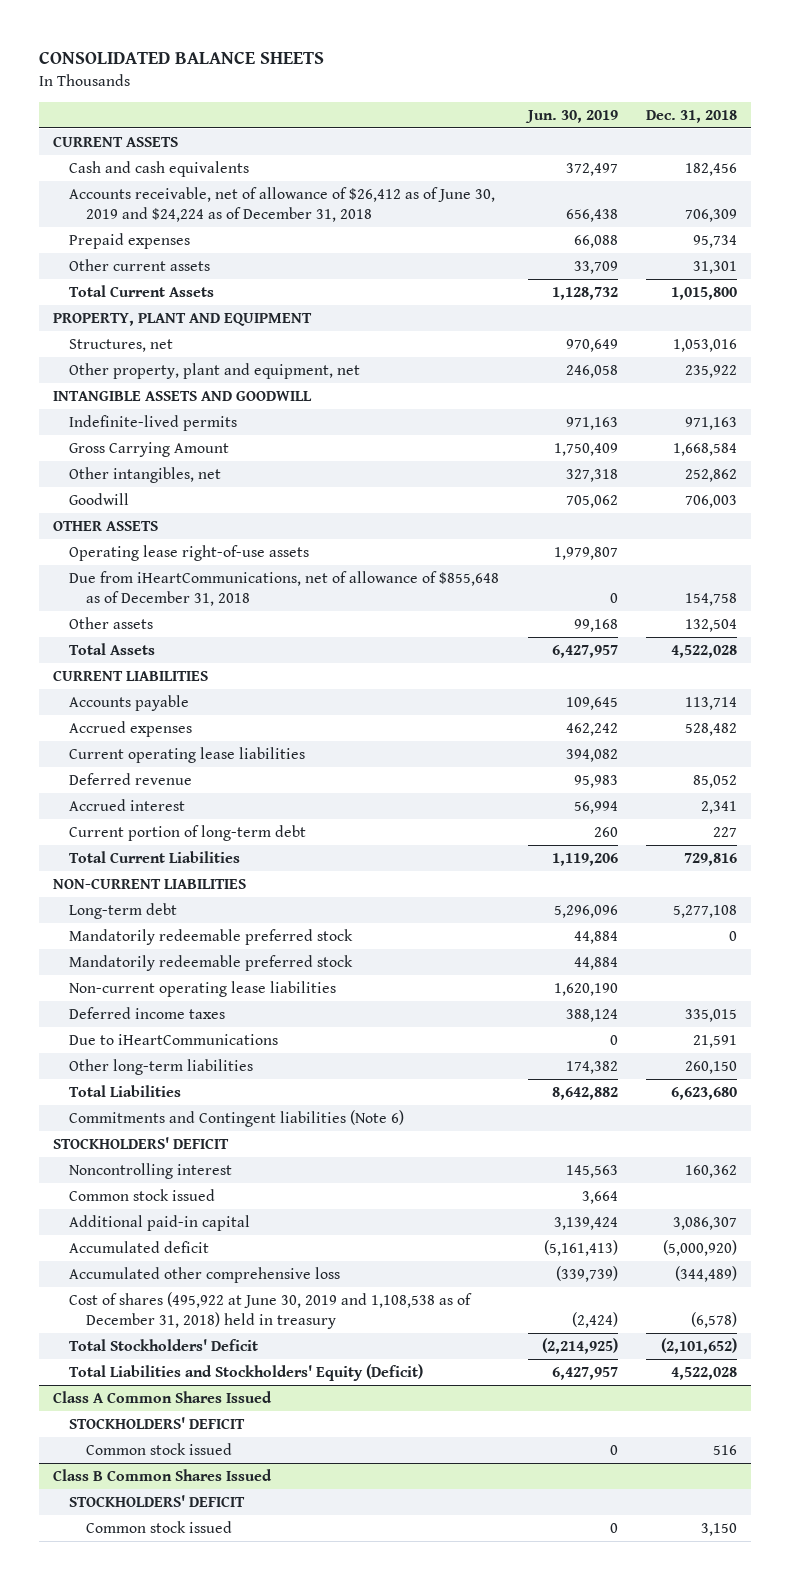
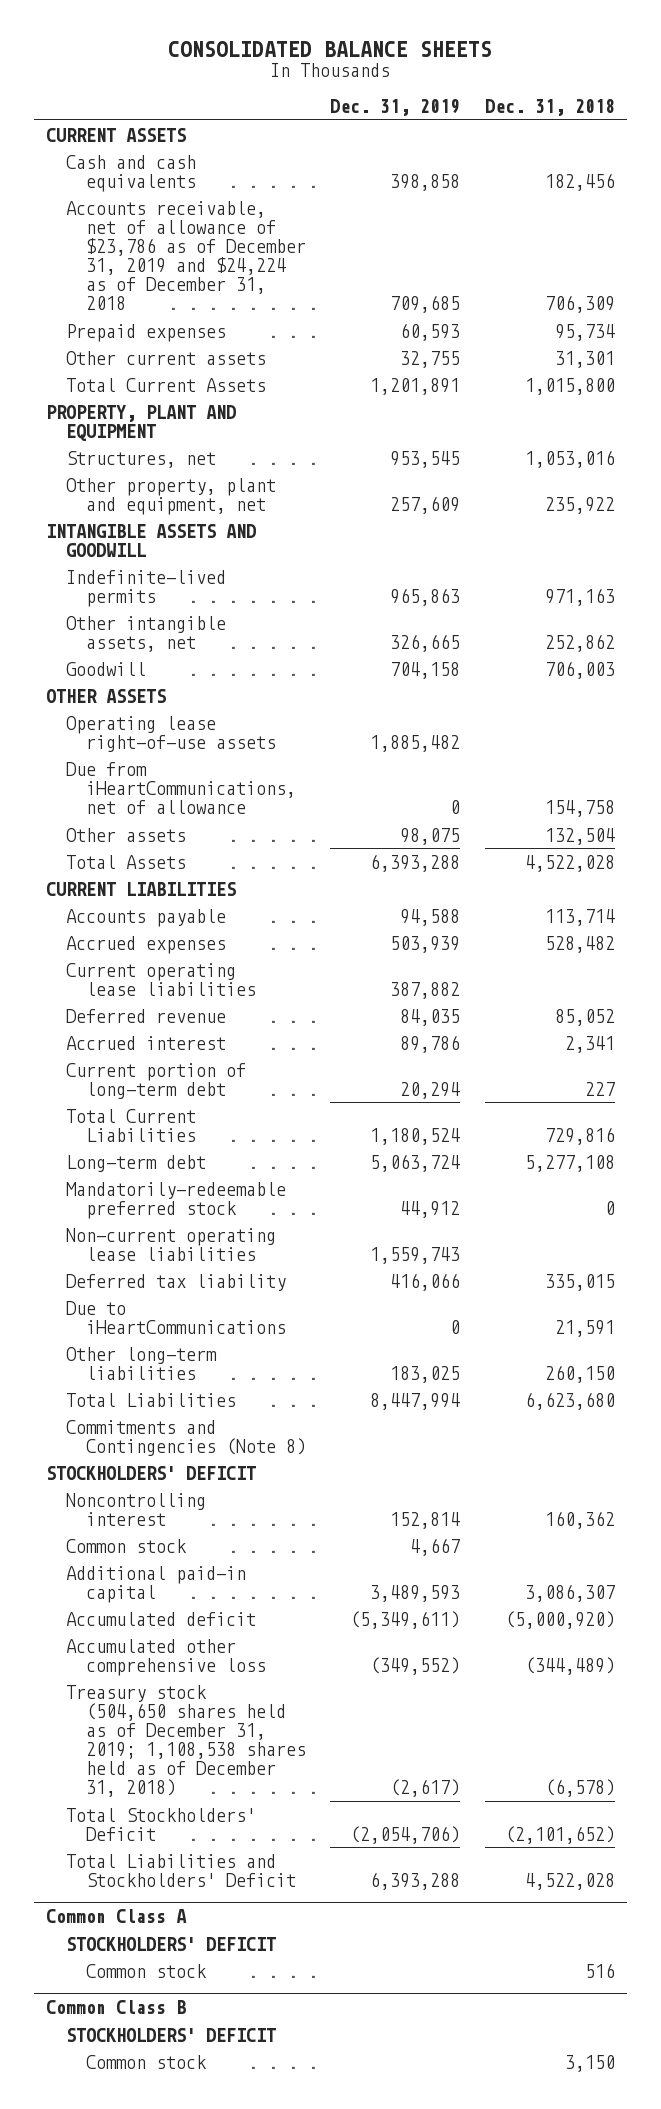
[524,109,618,123] Jun. 30, 2019 -> none
none -> [330,99,461,117] Dec. 31, 2019
[69,186,496,223] Accounts receivable, net of allowance of $26,412 as of June 30, 2019 and $24,224 as of December 31, 2018 -> [65,200,306,311] Accounts receivable, net of allowance of $23,786 as of December 31, 2019 and $24,224 as of December 31, 2018
[69,441,230,457] Gross Carrying Amount -> none
[69,466,222,483] Other intangibles, net -> [65,615,226,652] Other intangible assets, net
[69,570,500,607] Due from iHeartCommunications, net of allowance of $855,648 as of December 31, 2018 -> [65,761,296,814] Due from iHeartCommunications, net of allowance
[52,877,246,889] NON-CURRENT LIABILITIES -> none
[69,954,354,971] Mandatorily redeemable preferred stock -> none
[69,928,354,945] Mandatorily redeemable preferred stock -> [65,1181,286,1219] Mandatorily-redeemable preferred stock
[69,1006,226,1019] Deferred income taxes -> [65,1273,286,1291] Deferred tax liability
[69,1109,405,1127] Commitments and Contingent liabilities (Note 6) -> [65,1419,306,1456] Commitments and Contingencies (Note 8)
[69,1188,216,1201] Common stock issued -> [65,1538,187,1553] Common stock
[69,1291,473,1330] Cost of shares (495,922 at June 30, 2019 and 1,108,538 as of December 31, 2018) held in treasury -> [65,1684,306,1798] Treasury stock (504,650 shares held as of December 31, 2019; 1,108,538 shares held as of December 31, 2018)
[69,1363,424,1381] Total Liabilities and Stockholders' Equity (Deficit) -> [65,1853,296,1887] Total Liabilities and Stockholders' Deficit
[52,1390,272,1403] Class A Common Shares Issued -> [45,1909,187,1924] Common Class A
[86,1442,233,1455] Common stock issued -> [85,1963,207,1978] Common stock
[52,1468,272,1481] Class B Common Shares Issued -> [45,2000,186,2015] Common Class B
[86,1520,233,1533] Common stock issued -> [85,2054,207,2069] Common stock

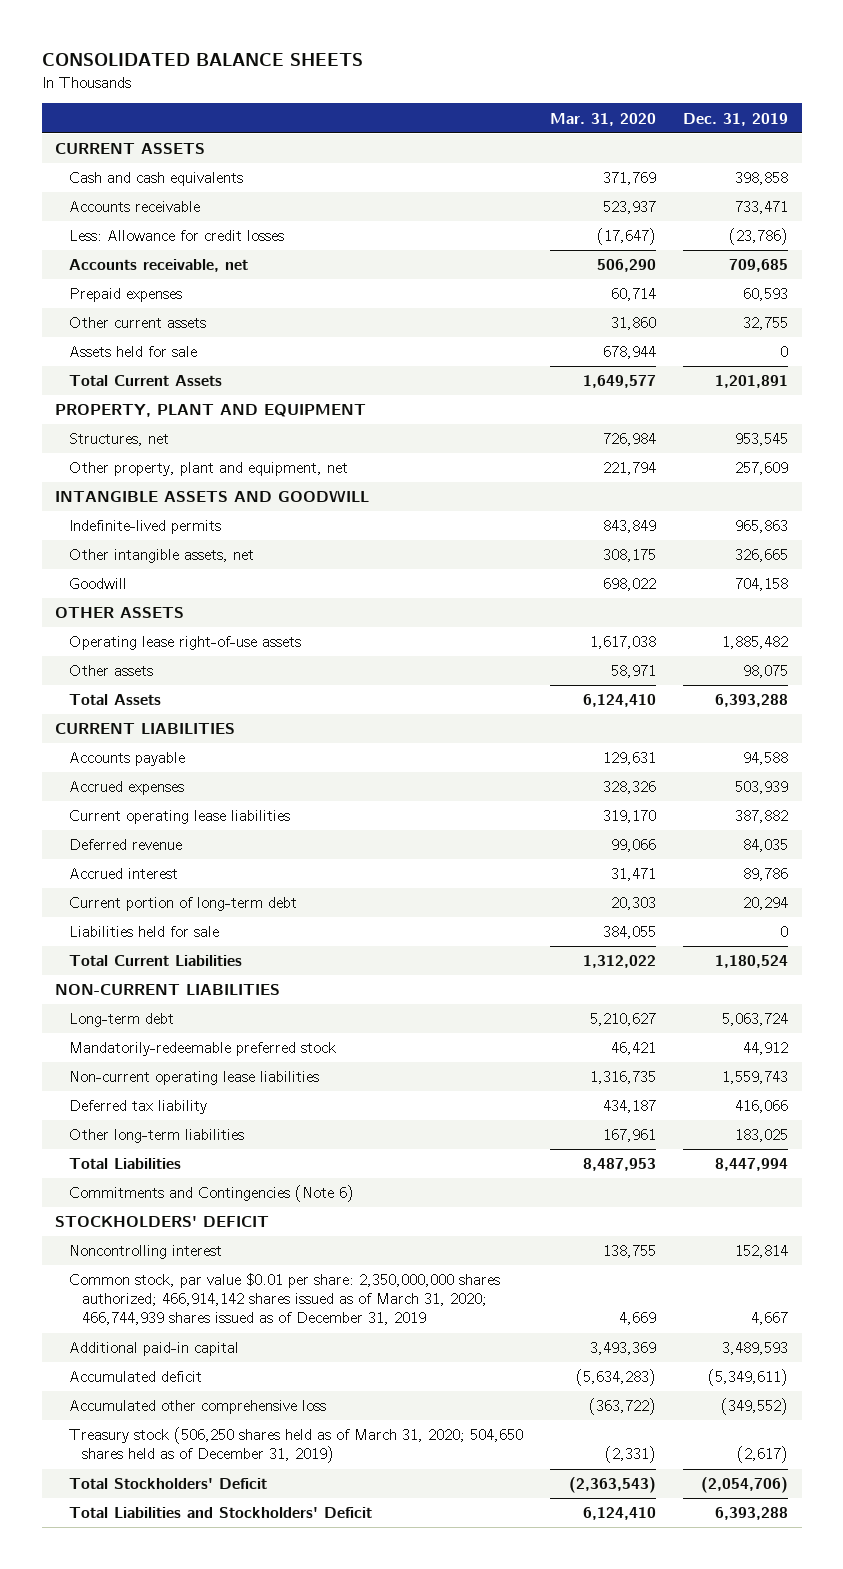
[484,99,615,117] Dec. 31, 2018 -> none
none -> [549,112,656,126] Mar. 31, 2020
none -> [68,201,200,213] Accounts receivable
none -> [68,230,284,242] Less: Allowance for credit losses
[65,200,306,311] Accounts receivable, net of allowance of $23,786 as of December 31, 2019 and $24,224 as of December 31, 2018 -> [68,259,248,273] Accounts receivable, net
none -> [68,346,197,358] Assets held for sale
[65,761,296,814] Due from iHeartCommunications, net of allowance -> none
none -> [68,926,219,938] Liabilities held for sale
none -> [55,984,281,996] NON-CURRENT LIABILITIES
[65,1300,286,1334] Due to iHeartCommunications -> none
[65,1419,306,1456] Commitments and Contingencies (Note 8) -> [68,1185,354,1203] Commitments and Contingencies (Note 6)
[65,1538,187,1553] Common stock -> [68,1273,500,1326] Common stock, par value $0.01 per share: 2,350,000,000 shares authorized; 466,914,142 shares issued as of March 31, 2020; 466,744,939 shares issued as of December 31, 2019
[65,1684,306,1798] Treasury stock (504,650 shares held as of December 31, 2019; 1,108,538 shares held as of December 31, 2018) -> [68,1427,523,1464] Treasury stock (506,250 shares held as of March 31, 2020; 504,650 shares held as of December 31, 2019)
[45,1909,187,1924] Common Class A -> none
[65,1936,276,1951] STOCKHOLDERS' DEFICIT -> none
[85,1963,207,1978] Common stock -> none
[45,2000,186,2015] Common Class B -> none
[65,2027,276,2042] STOCKHOLDERS' DEFICIT -> none
[85,2054,207,2069] Common stock -> none

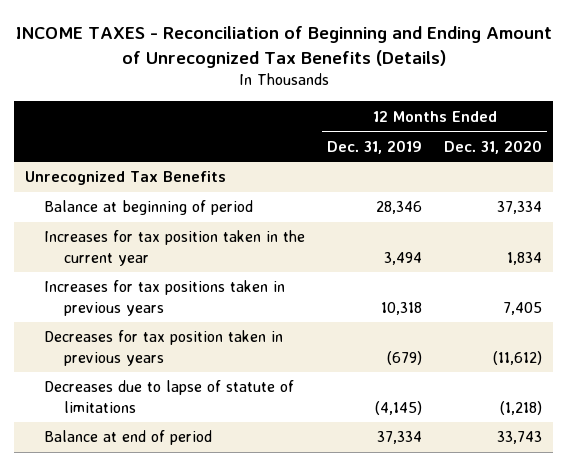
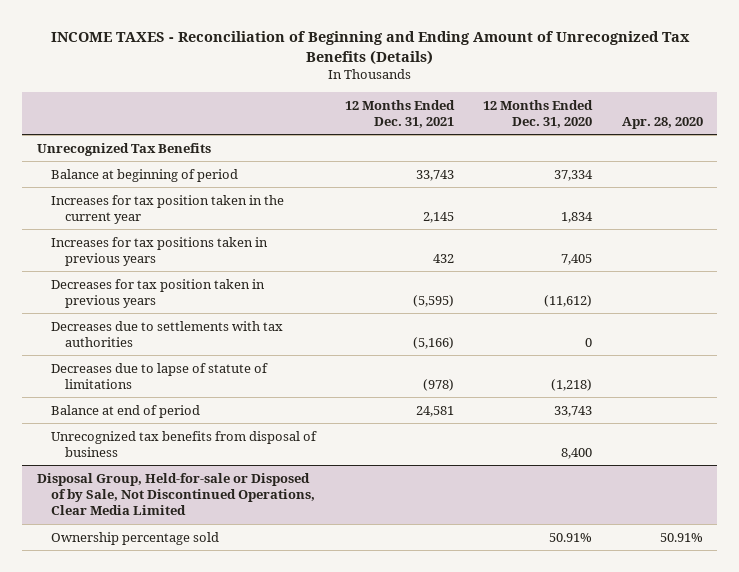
[327,139,423,154] Dec. 31, 2019 -> none
none -> [345,99,456,128] 12 Months Ended Dec. 31, 2021
none -> [621,116,703,129] Apr. 28, 2020
none -> [50,320,283,347] Decreases due to settlements with tax authorities
none -> [50,430,317,457] Unrecognized tax benefits from disposal of business
none -> [36,472,315,516] Disposal Group, Held-for-sale or Disposed of by Sale, Not Discontinued Operations, Clear Media Limited
none -> [50,531,219,545] Ownership percentage sold

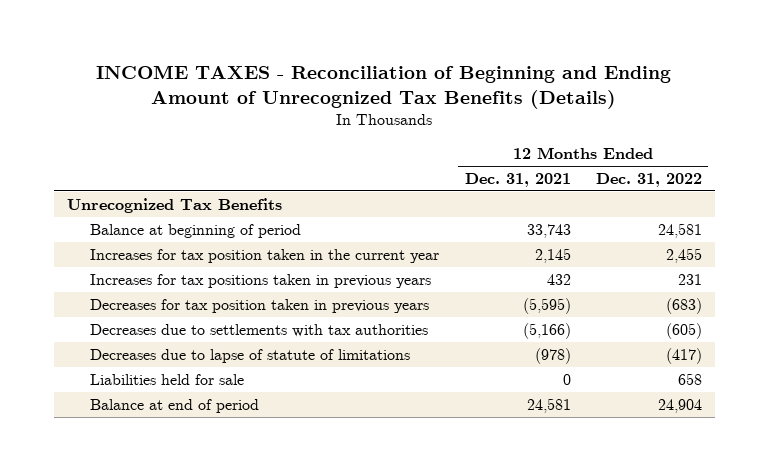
[483,99,594,128] 12 Months Ended Dec. 31, 2020 -> none
[621,116,703,129] Apr. 28, 2020 -> none
none -> [596,173,703,188] Dec. 31, 2022
none -> [90,373,245,385] Liabilities held for sale
[50,430,317,457] Unrecognized tax benefits from disposal of business -> none
[36,472,315,516] Disposal Group, Held-for-sale or Disposed of by Sale, Not Discontinued Operations, Clear Media Limited -> none
[50,531,219,545] Ownership percentage sold -> none

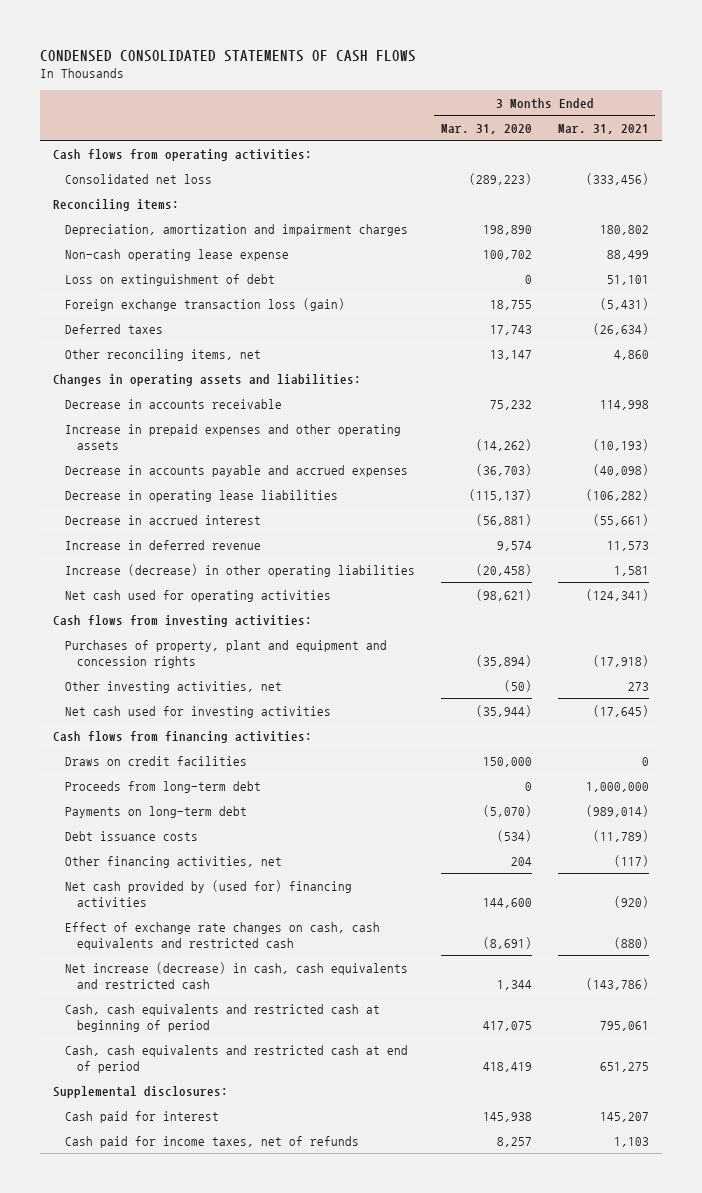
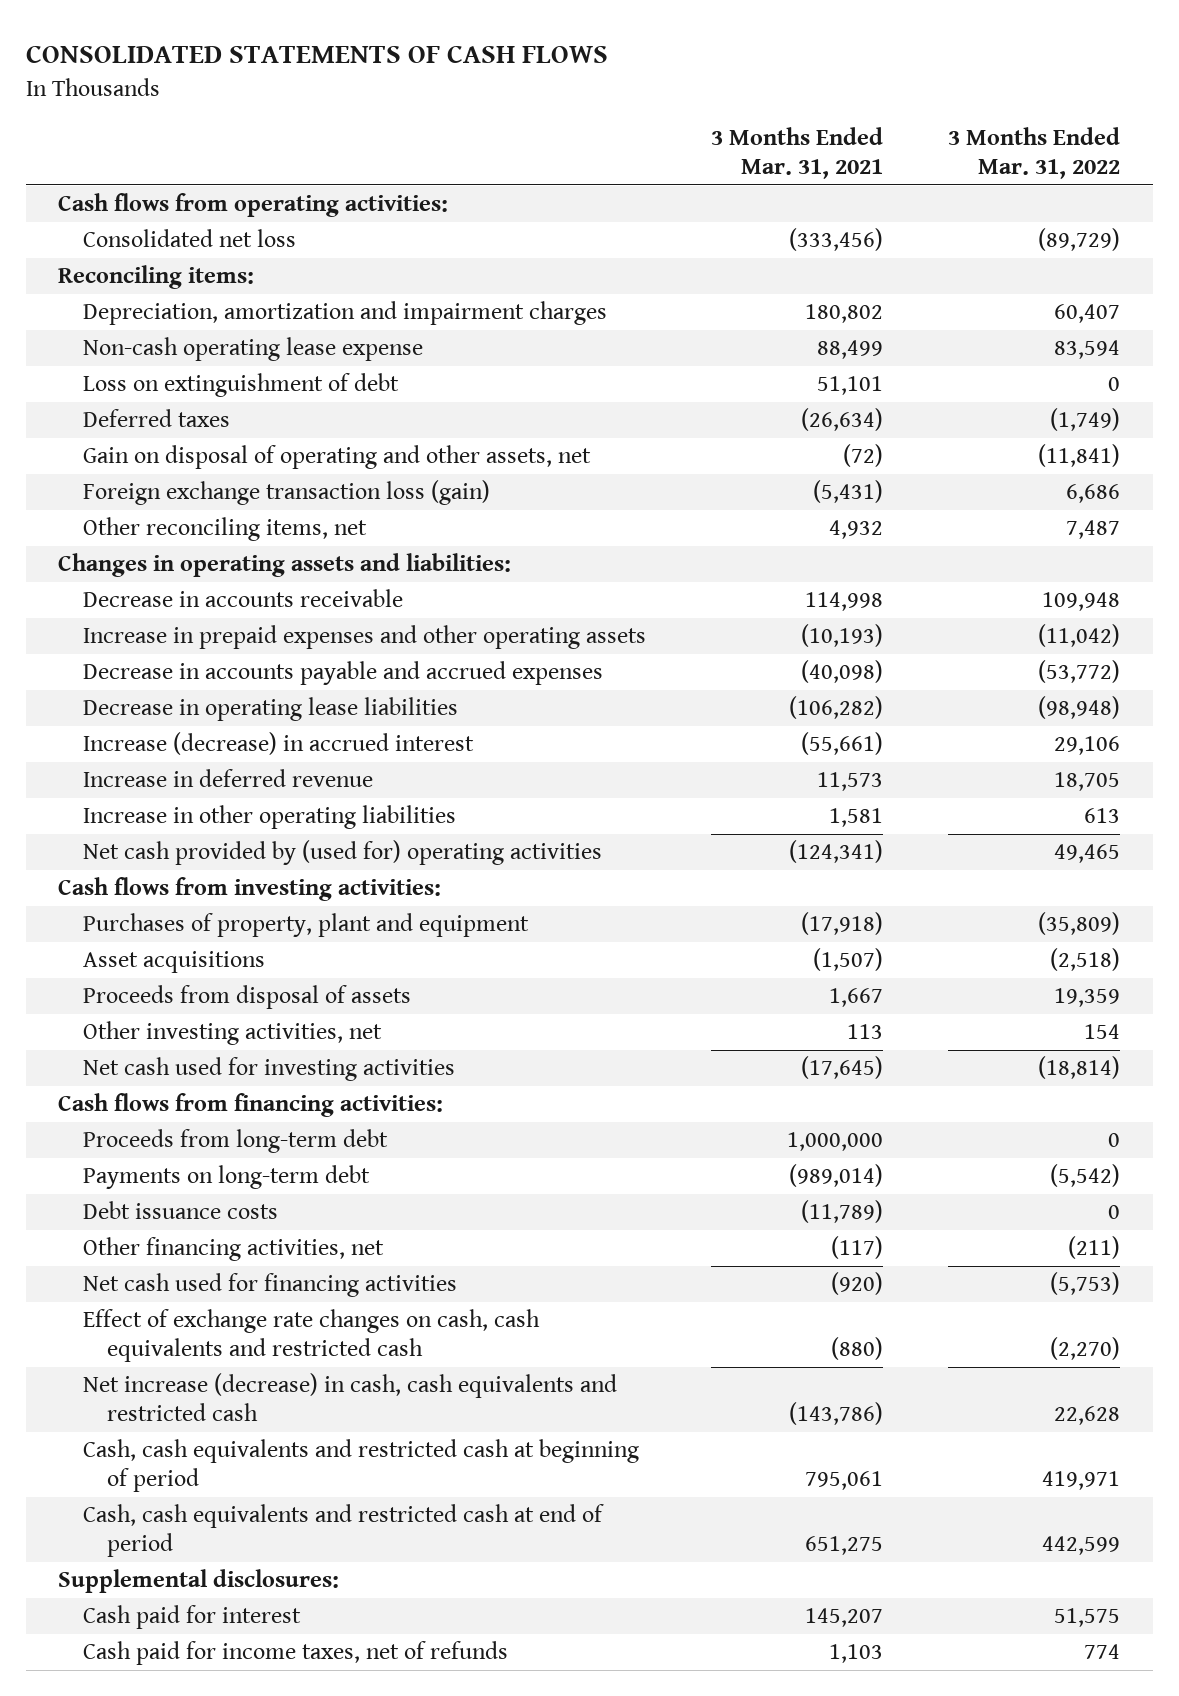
[40,49,417,62] CONDENSED CONSOLIDATED STATEMENTS OF CASH FLOWS -> [25,45,608,64] CONSOLIDATED STATEMENTS OF CASH FLOWS
[440,123,532,134] Mar. 31, 2020 -> none
none -> [948,127,1121,180] 3 Months Ended Mar. 31, 2022
none -> [82,445,591,470] Gain on disposal of operating and other assets, net
[64,297,345,311] Foreign exchange transaction loss (gain) -> [82,480,490,506] Foreign exchange transaction loss (gain)
[613,349,649,360] 4,860 -> [829,520,884,540] 4,932
[64,514,261,525] Decrease in accrued interest -> [82,732,474,756] Increase (decrease) in accrued interest
[64,563,415,577] Increase (decrease) in other operating liabilities -> [82,805,456,830] Increase in other operating liabilities
[64,589,331,602] Net cash used for operating activities -> [82,840,602,866] Net cash provided by (used for) operating activities
[64,639,387,668] Purchases of property, plant and equipment and concession rights -> [82,913,529,938] Purchases of property, plant and equipment
none -> [82,951,265,974] Asset acquisitions
none -> [82,985,411,1010] Proceeds from disposal of assets
[627,681,649,691] 273 -> [847,1024,884,1040] 113
[64,755,247,766] Draws on credit facilities -> none
[64,879,352,907] Net cash provided by (used for) financing activities -> [82,1273,457,1298] Net cash used for financing activities

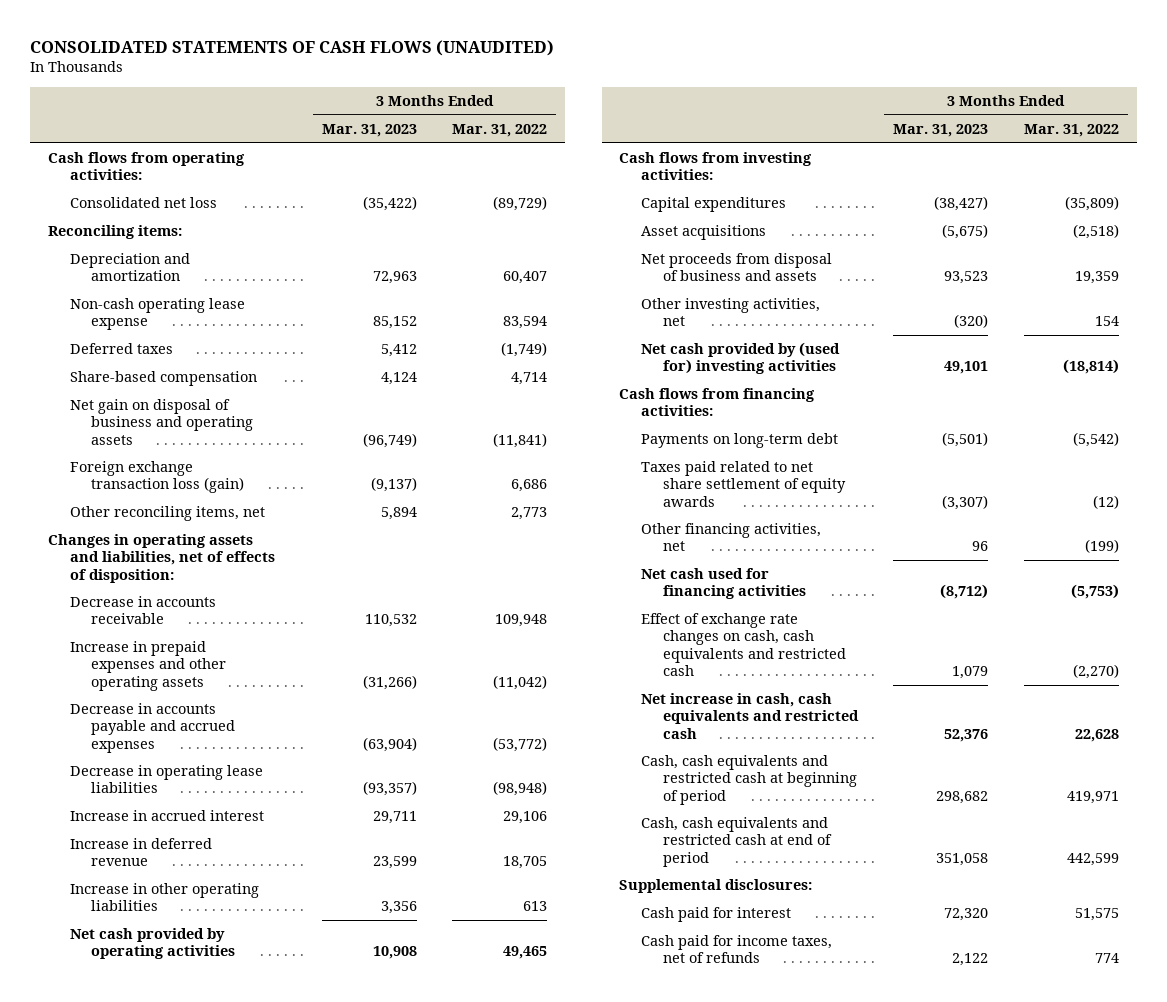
[25,45,608,64] CONSOLIDATED STATEMENTS OF CASH FLOWS -> [30,39,555,56] CONSOLIDATED STATEMENTS OF CASH FLOWS (UNAUDITED)
[711,127,884,180] 3 Months Ended Mar. 31, 2021 -> none
none -> [321,123,417,137] Mar. 31, 2023
[82,301,607,326] Depreciation, amortization and impairment charges -> [69,253,190,282] Depreciation and amortization
[82,373,399,398] Loss on extinguishment of debt -> none
none -> [69,371,257,387] Share-based compensation
[82,445,591,470] Gain on disposal of operating and other assets, net -> [69,399,254,445] Net gain on disposal of business and operating assets
[1066,520,1121,540] 7,487 -> [511,507,548,521] 2,773
[58,553,512,578] Changes in operating assets and liabilities: -> [48,534,275,583] Changes in operating assets and liabilities, net of effects of disposition:
[82,732,474,756] Increase (decrease) in accrued interest -> [69,810,264,822] Increase in accrued interest
[82,840,602,866] Net cash provided by (used for) operating activities -> [69,928,236,960] Net cash provided by operating activities
[82,913,529,938] Purchases of property, plant and equipment -> [641,197,787,213] Capital expenditures
[82,985,411,1010] Proceeds from disposal of assets -> [641,253,833,282] Net proceeds from disposal of business and assets
[82,1057,455,1082] Net cash used for investing activities -> [641,342,841,375] Net cash provided by (used for) investing activities
[82,1129,388,1154] Proceeds from long-term debt -> none
[82,1201,278,1220] Debt issuance costs -> none
none -> [641,461,846,507] Taxes paid related to net share settlement of equity awards
[1068,1236,1121,1260] (211) -> [1084,539,1119,554] (199)
[82,1373,617,1422] Net increase (decrease) in cash, cash equivalents and restricted cash -> [641,693,859,739] Net increase in cash, cash equivalents and restricted cash

